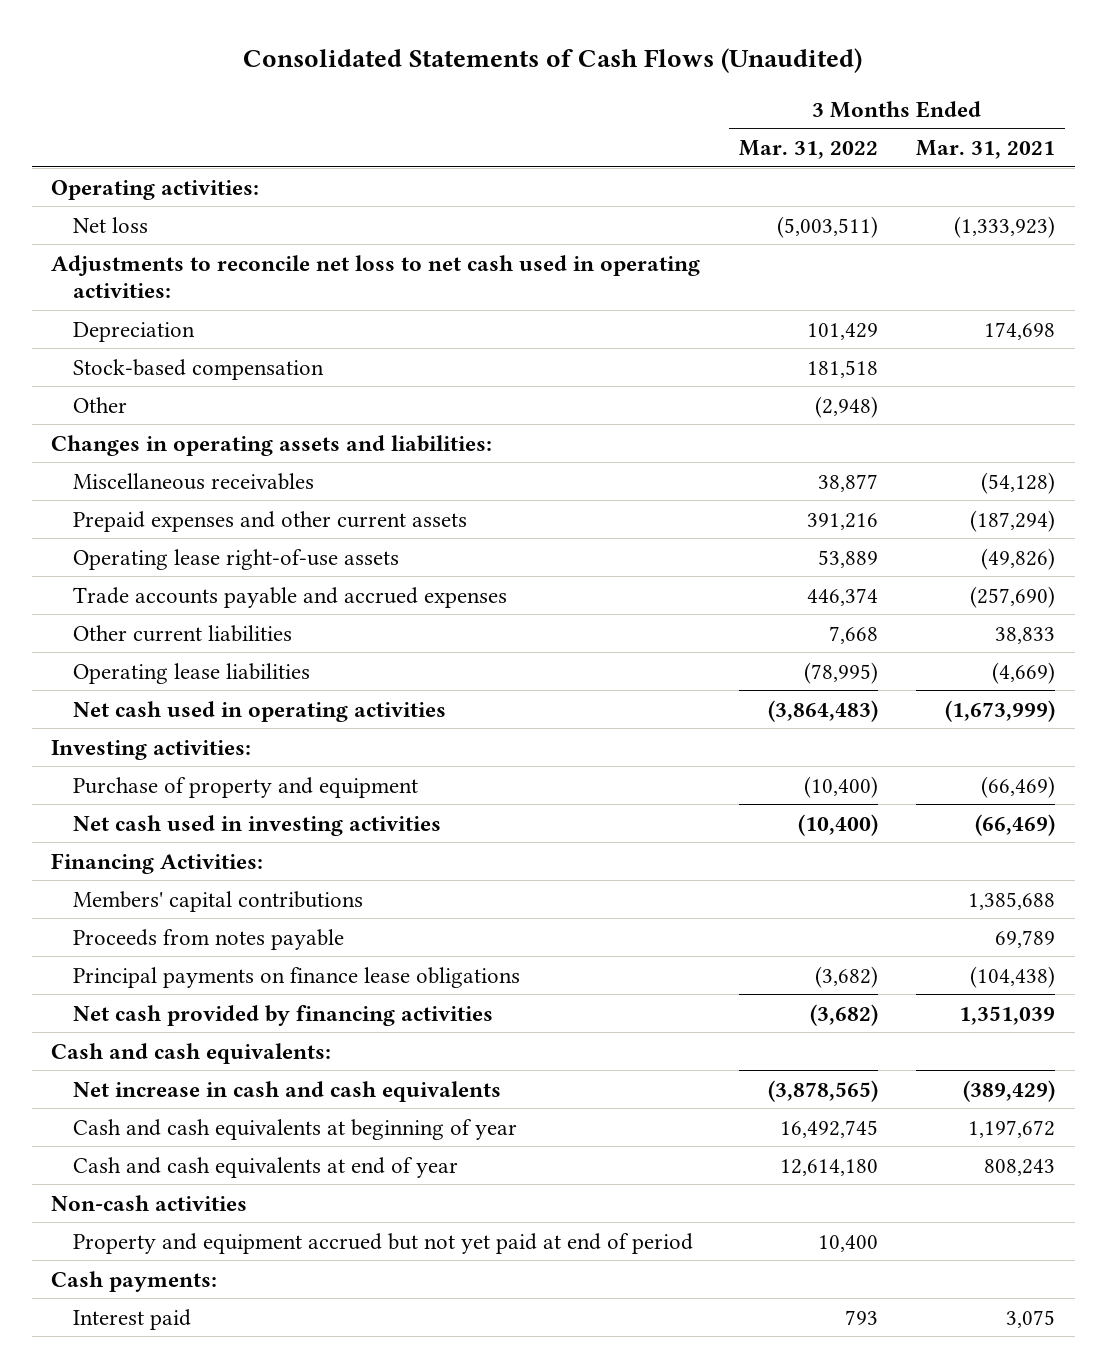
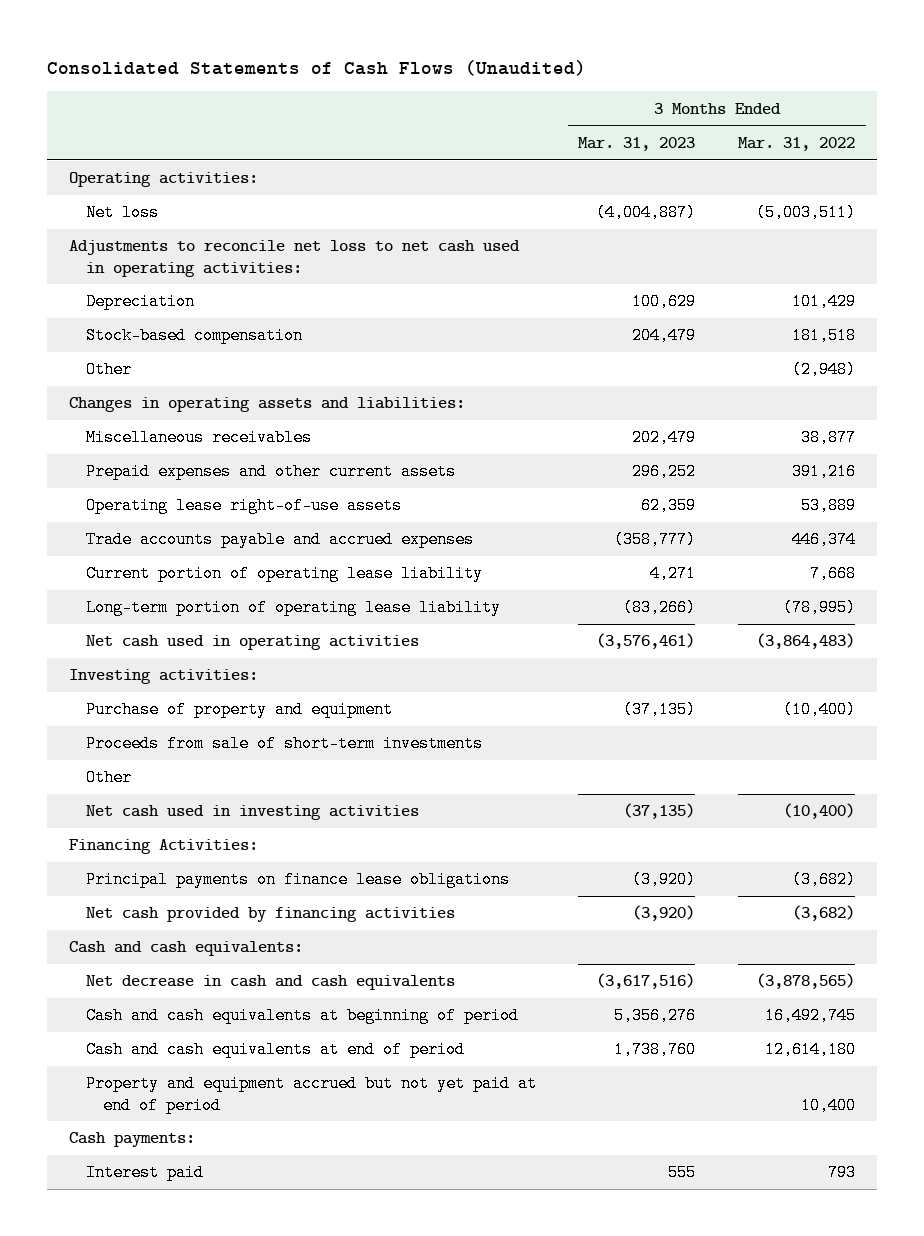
[916,139,1056,159] Mar. 31, 2021 -> none
none -> [578,136,696,151] Mar. 31, 2023
[73,624,293,642] Other current liabilities -> none
[73,662,311,684] Operating lease liabilities -> [85,565,483,583] Current portion of operating lease liability
[803,661,878,684] (78,995) -> [810,565,857,583] 7,668
none -> [85,599,501,617] Long-term portion of operating lease liability
none -> [85,735,483,753] Proceeds from sale of short-term investments
none -> [85,769,132,787] Other
[73,890,364,912] Members' capital contributions -> none
[73,928,345,950] Proceeds from notes payable -> none
[51,1194,248,1211] Non-cash activities -> none
[73,1080,502,1102] Net increase in cash and cash equivalents -> [85,975,455,991] Net decrease in cash and cash equivalents
[73,1118,518,1140] Cash and cash equivalents at beginning of year -> [85,1007,519,1025] Cash and cash equivalents at beginning of period
[73,1156,459,1178] Cash and cash equivalents at end of year -> [85,1041,465,1059] Cash and cash equivalents at end of period

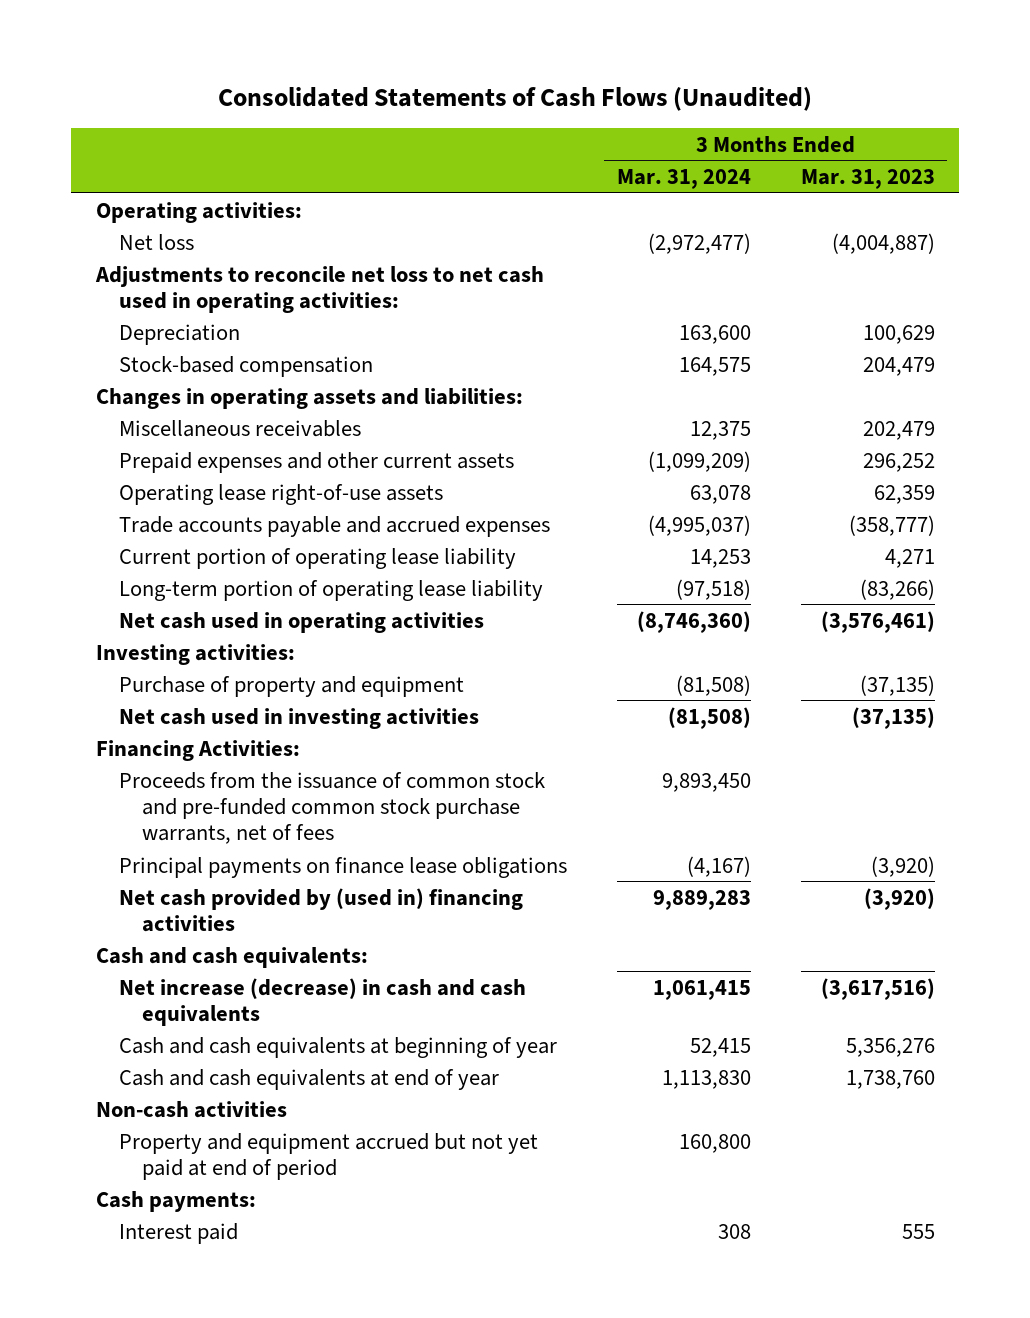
[738,136,856,151] Mar. 31, 2022 -> none
none -> [616,169,751,190] Mar. 31, 2024
[85,361,132,379] Other -> none
[85,735,483,753] Proceeds from sale of short-term investments -> none
[85,769,132,787] Other -> none
none -> [118,771,545,844] Proceeds from the issuance of common stock and pre-funded common stock purchase warrants, net of fees
[85,907,455,923] Net cash provided by financing activities -> [118,887,523,932] Net cash provided by (used in) financing activities
[85,975,455,991] Net decrease in cash and cash equivalents -> [118,977,526,1026] Net increase (decrease) in cash and cash equivalents
[85,1007,519,1025] Cash and cash equivalents at beginning of period -> [118,1036,557,1058] Cash and cash equivalents at beginning of year
[85,1041,465,1059] Cash and cash equivalents at end of period -> [118,1068,499,1090] Cash and cash equivalents at end of year
none -> [95,1100,287,1118] Non-cash activities

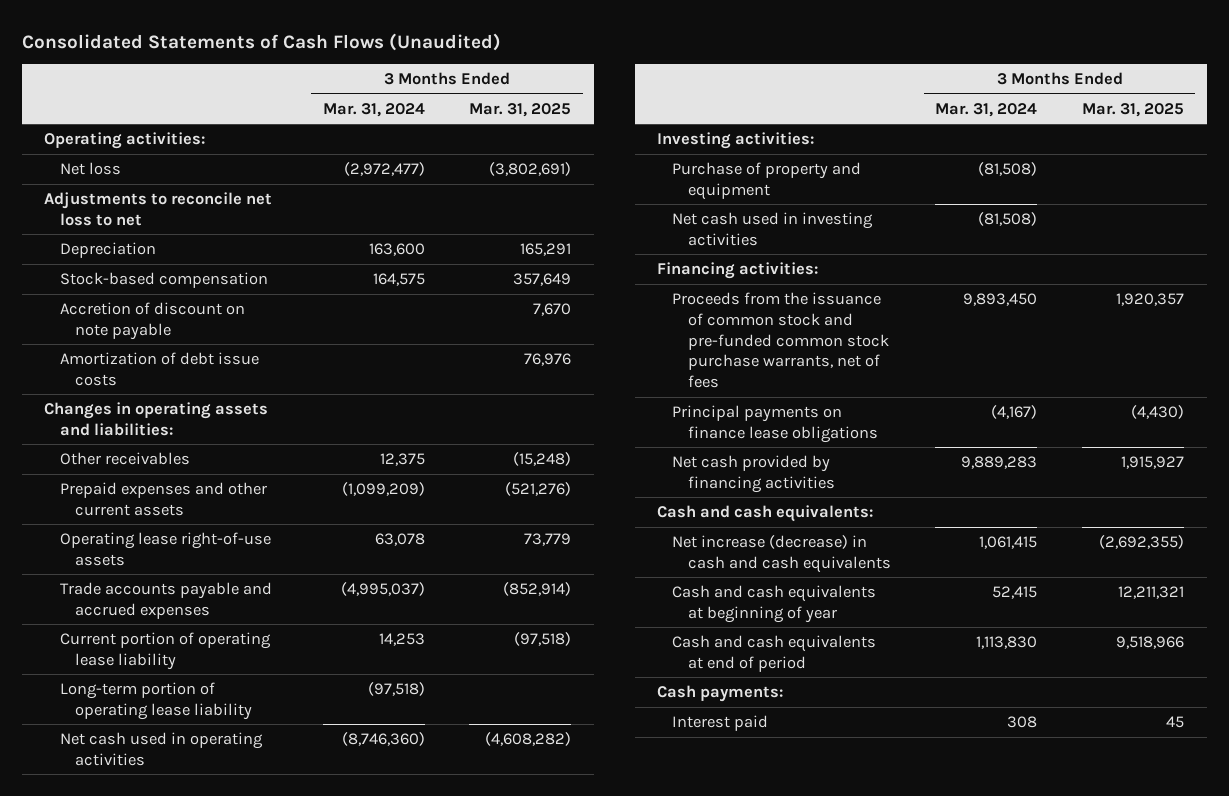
[800,169,935,190] Mar. 31, 2023 -> none
none -> [469,102,572,117] Mar. 31, 2025
[94,265,544,313] Adjustments to reconcile net loss to net cash used in operating activities: -> [44,191,273,226] Adjustments to reconcile net loss to net
none -> [59,301,245,340] Accretion of discount on note payable
none -> [59,351,259,386] Amortization of debt issue costs
[118,419,361,437] Miscellaneous receivables -> [59,451,190,465] Other receivables
[95,739,300,761] Financing Activities: -> [657,261,819,279] Financing activities:
[118,887,523,932] Net cash provided by (used in) financing activities -> [672,454,835,493] Net cash provided by financing activities
[95,1100,287,1118] Non-cash activities -> none
[118,1132,538,1180] Property and equipment accrued but not yet paid at end of period -> none
[118,1068,499,1090] Cash and cash equivalents at end of year -> [672,634,877,672] Cash and cash equivalents at end of period

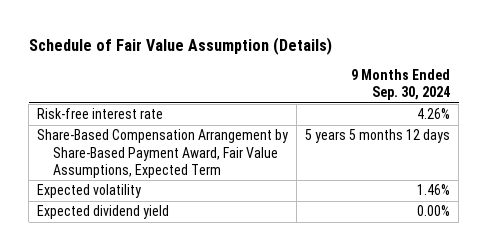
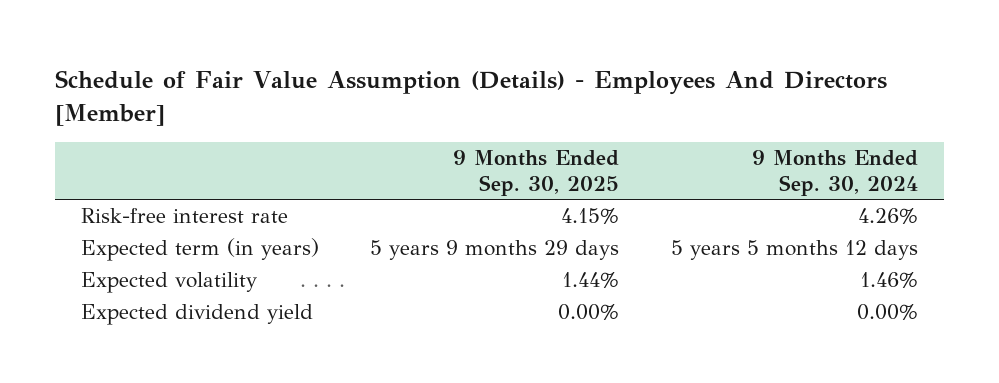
[28,36,332,55] Schedule of Fair Value Assumption (Details) -> [55,70,888,126] Schedule of Fair Value Assumption (Details) - Employees And Directors [Member]
none -> [453,149,620,196] 9 Months Ended Sep. 30, 2025
[37,129,289,178] Share-Based Compensation Arrangement by Share-Based Payment Award, Fair Value Assumptions, Expected Term -> [81,238,320,262] Expected term (in years)

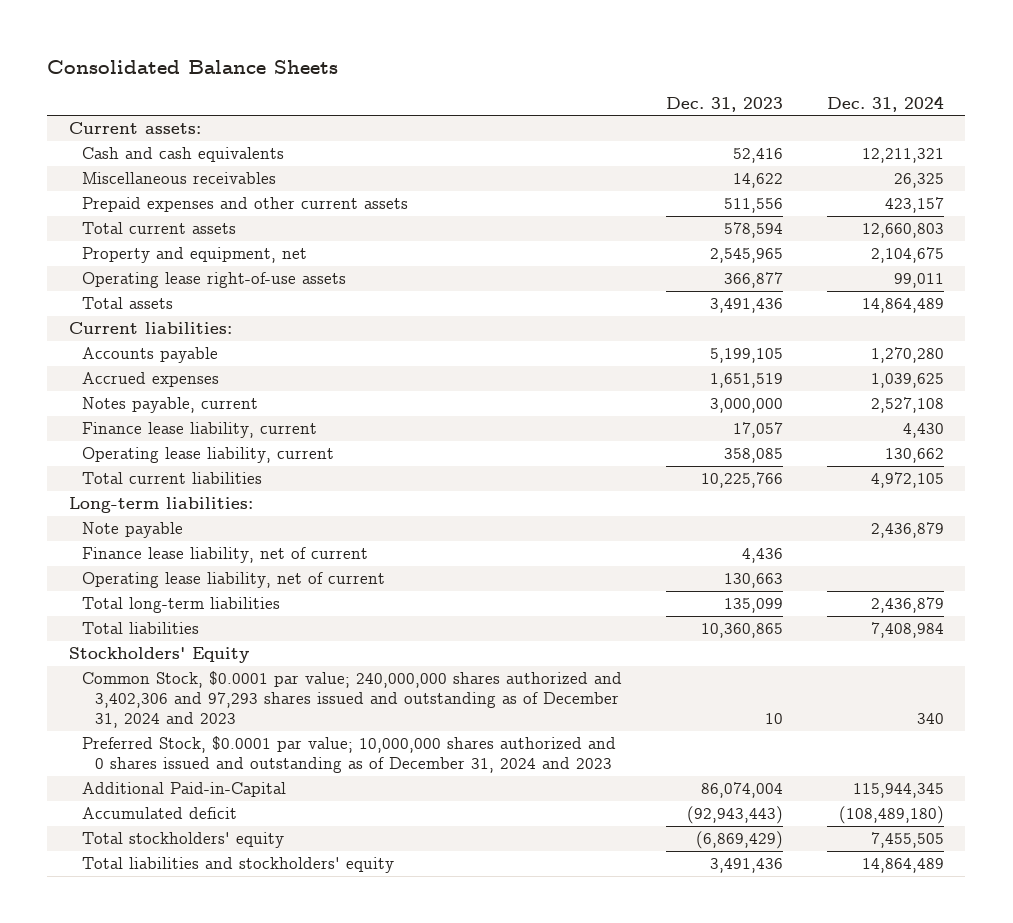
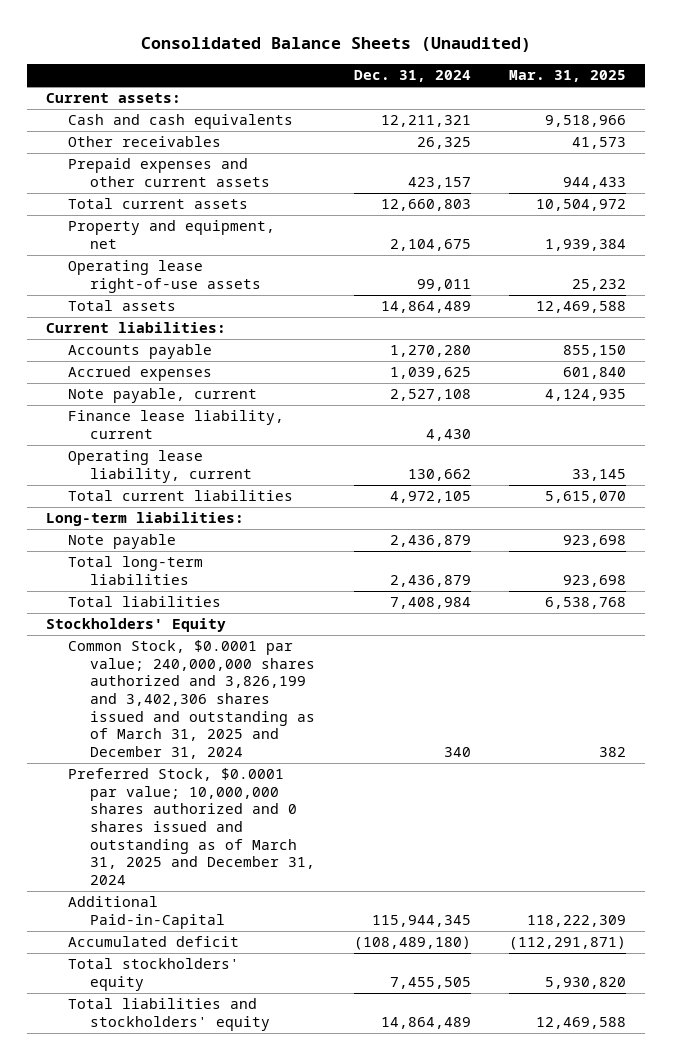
[47,59,339,74] Consolidated Balance Sheets -> [141,37,532,53] Consolidated Balance Sheets (Unaudited)
[665,96,783,112] Dec. 31, 2023 -> none
none -> [509,70,627,83] Mar. 31, 2025
[82,172,277,185] Miscellaneous receivables -> [68,136,222,148] Other receivables
[82,397,259,414] Notes payable, current -> [68,388,258,404] Note payable, current
[82,547,369,564] Finance lease liability, net of current -> none
[82,572,386,589] Operating lease liability, net of current -> none
[82,671,623,729] Common Stock, $0.0001 par value; 240,000,000 shares authorized and 3,402,306 and 97,293 shares issued and outstanding as of December 31, 2024 and 2023 -> [68,640,316,759] Common Stock, $0.0001 par value; 240,000,000 shares authorized and 3,826,199 and 3,402,306 shares issued and outstanding as of March 31, 2025 and December 31, 2024
[82,736,617,774] Preferred Stock, $0.0001 par value; 10,000,000 shares authorized and 0 shares issued and outstanding as of December 31, 2024 and 2023 -> [68,768,316,885] Preferred Stock, $0.0001 par value; 10,000,000 shares authorized and 0 shares issued and outstanding as of March 31, 2025 and December 31, 2024

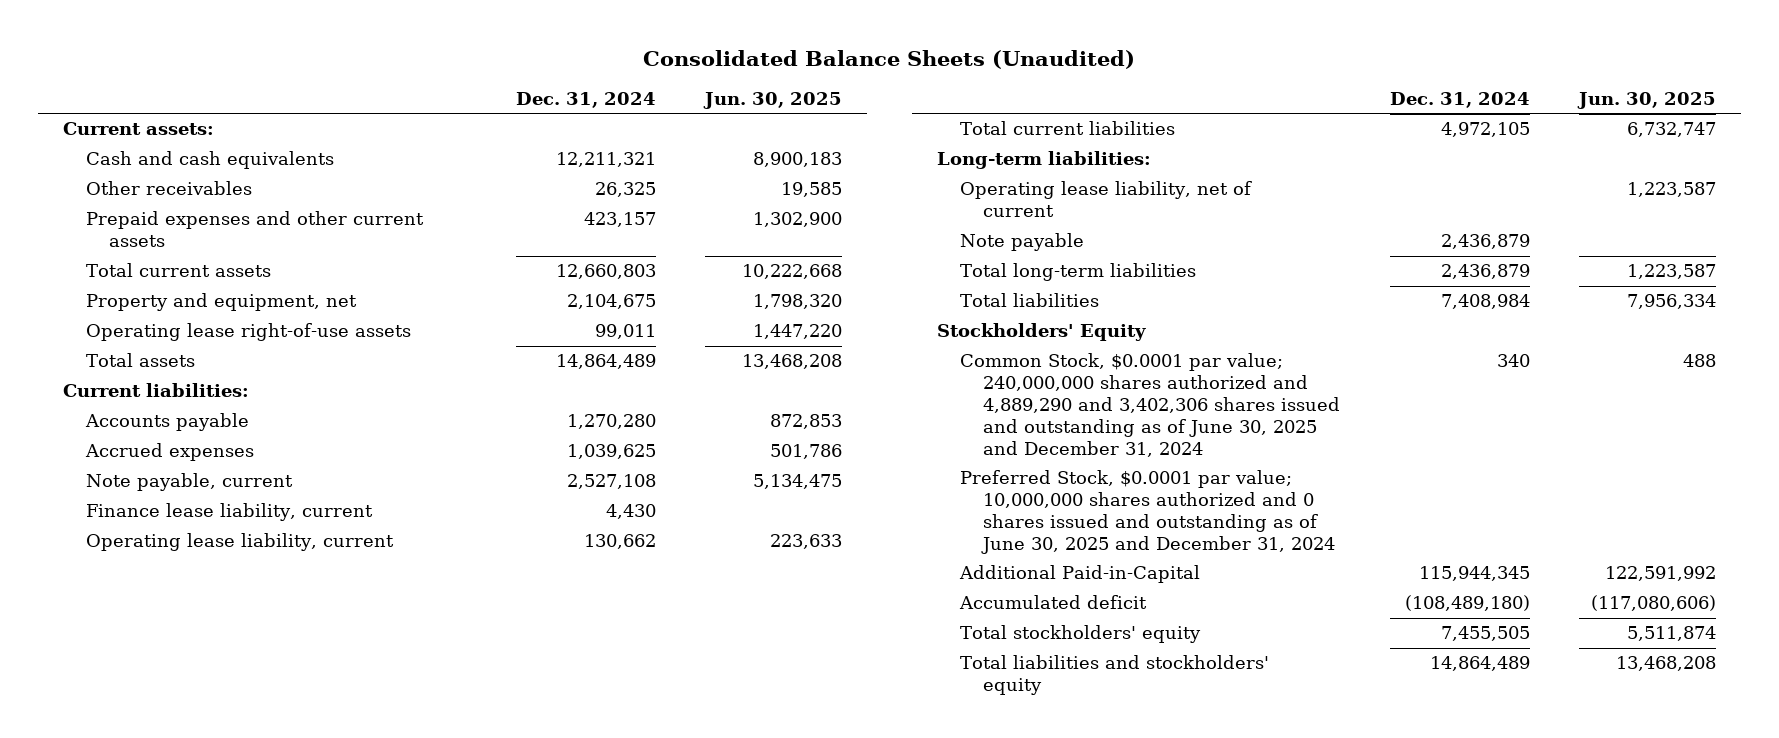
[509,70,627,83] Mar. 31, 2025 -> none
none -> [703,92,843,110] Jun. 30, 2025
none -> [959,181,1252,218] Operating lease liability, net of current
[68,640,316,759] Common Stock, $0.0001 par value; 240,000,000 shares authorized and 3,826,199 and 3,402,306 shares issued and outstanding as of March 31, 2025 and December 31, 2024 -> [959,353,1340,457] Common Stock, $0.0001 par value; 240,000,000 shares authorized and 4,889,290 and 3,402,306 shares issued and outstanding as of June 30, 2025 and December 31, 2024
[68,768,316,885] Preferred Stock, $0.0001 par value; 10,000,000 shares authorized and 0 shares issued and outstanding as of March 31, 2025 and December 31, 2024 -> [959,470,1335,555] Preferred Stock, $0.0001 par value; 10,000,000 shares authorized and 0 shares issued and outstanding as of June 30, 2025 and December 31, 2024

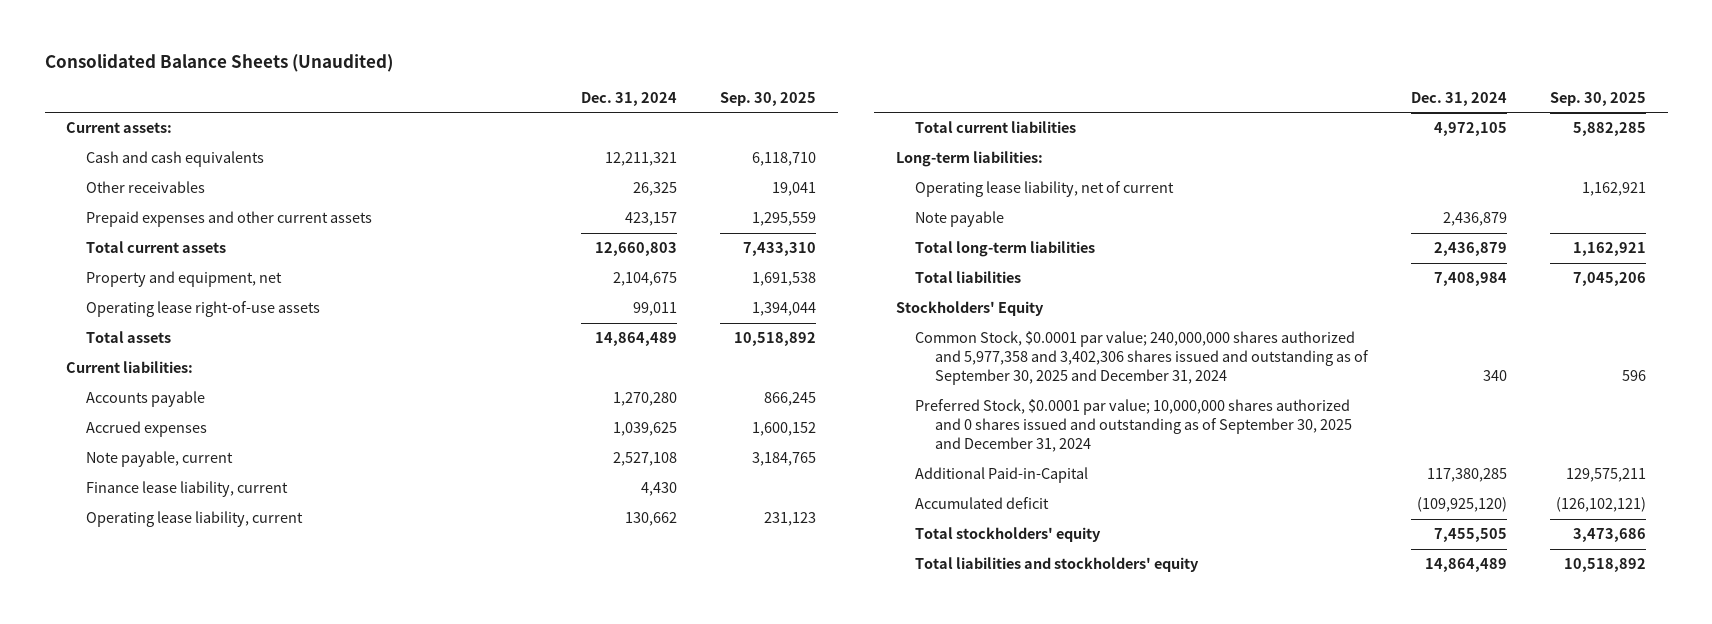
[703,92,843,110] Jun. 30, 2025 -> none
none -> [720,91,817,106] Sep. 30, 2025
[959,353,1340,457] Common Stock, $0.0001 par value; 240,000,000 shares authorized and 4,889,290 and 3,402,306 shares issued and outstanding as of June 30, 2025 and December 31, 2024 -> [915,331,1369,386] Common Stock, $0.0001 par value; 240,000,000 shares authorized and 5,977,358 and 3,402,306 shares issued and outstanding as of September 30, 2025 and December 31, 2024
[959,470,1335,555] Preferred Stock, $0.0001 par value; 10,000,000 shares authorized and 0 shares issued and outstanding as of June 30, 2025 and December 31, 2024 -> [915,399,1352,453] Preferred Stock, $0.0001 par value; 10,000,000 shares authorized and 0 shares issued and outstanding as of September 30, 2025 and December 31, 2024
[1418,566,1530,582] 115,944,345 -> [1426,468,1507,483] 117,380,285
[1404,595,1530,612] (108,489,180) -> [1416,497,1507,513] (109,925,120)

